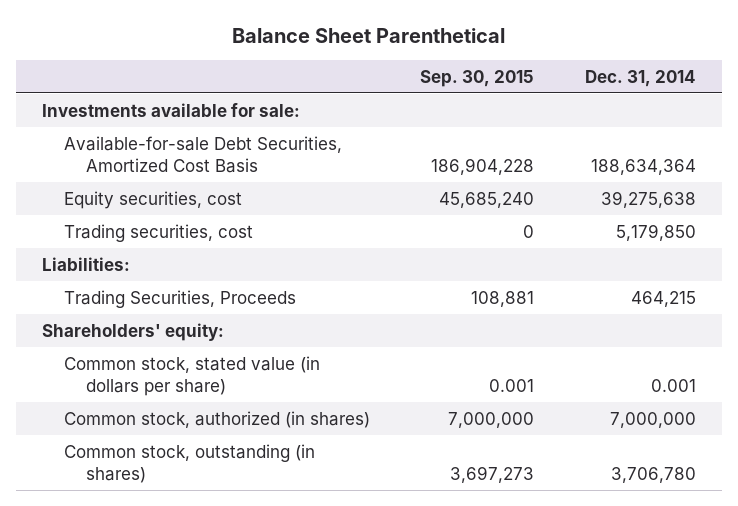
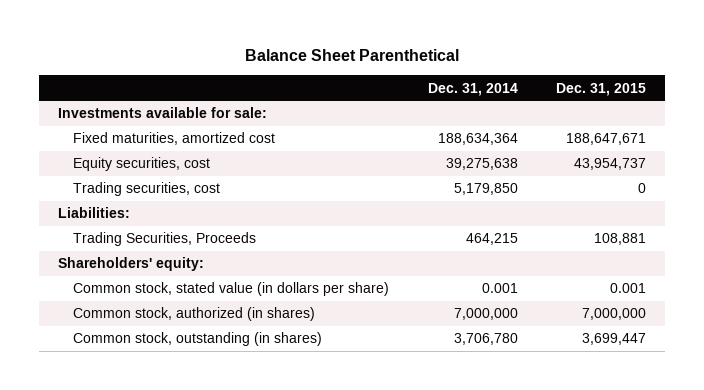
[420,69,535,87] Sep. 30, 2015 -> none
none -> [555,82,646,96] Dec. 31, 2015
[63,135,342,174] Available-for-sale Debt Securities, Amortized Cost Basis -> [73,132,276,146] Fixed maturities, amortized cost

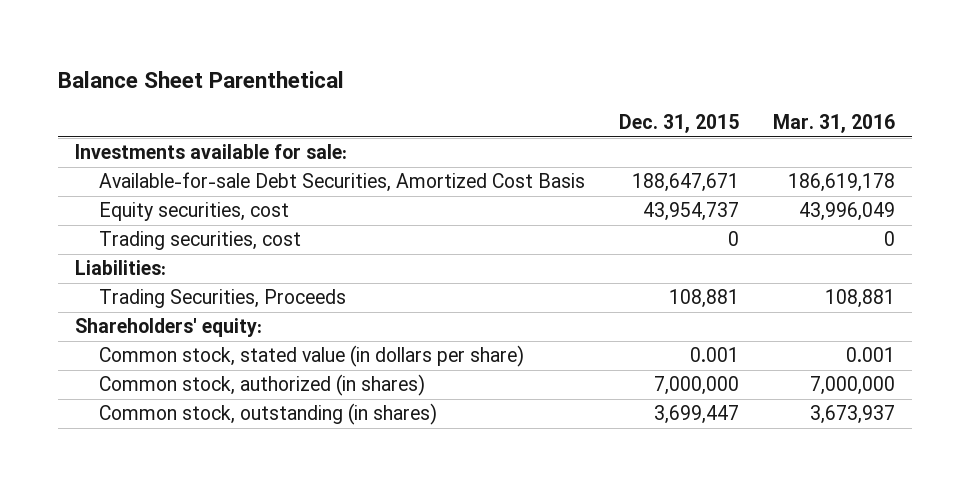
[427,82,518,96] Dec. 31, 2014 -> none
none -> [772,114,895,134] Mar. 31, 2016
[73,132,276,146] Fixed maturities, amortized cost -> [99,172,586,193] Available-for-sale Debt Securities, Amortized Cost Basis

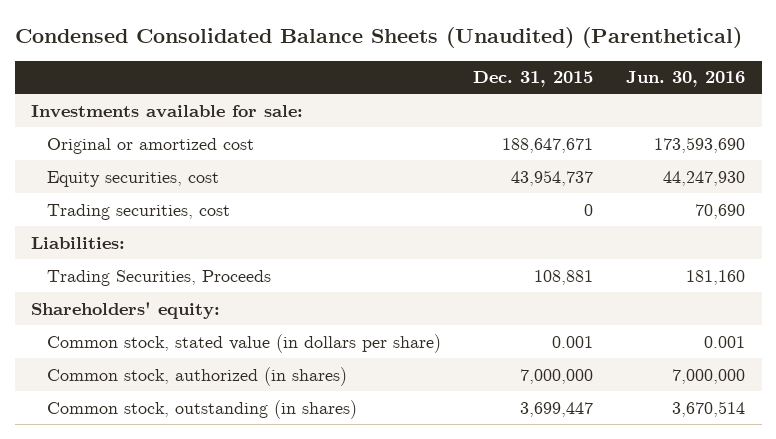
[58,71,345,89] Balance Sheet Parenthetical -> [14,26,742,48] Condensed Consolidated Balance Sheets (Unaudited) (Parenthetical)
[772,114,895,134] Mar. 31, 2016 -> none
none -> [626,71,746,88] Jun. 30, 2016
[99,172,586,193] Available-for-sale Debt Securities, Amortized Cost Basis -> [46,137,254,154] Original or amortized cost

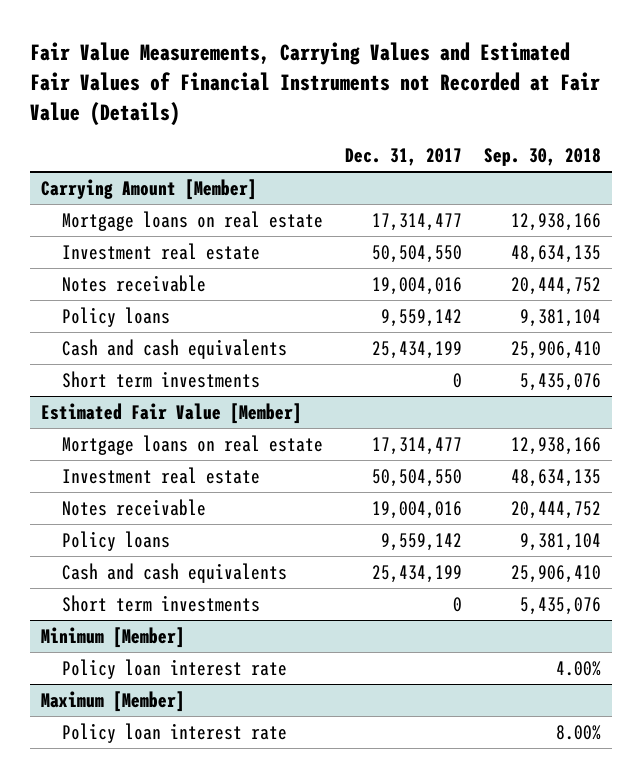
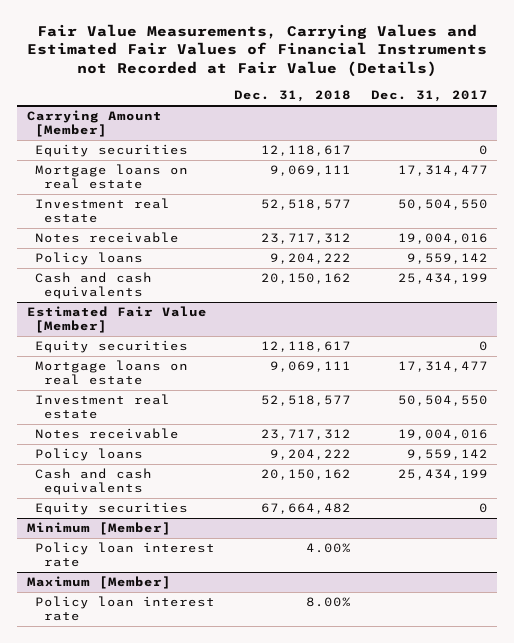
[484,147,602,166] Sep. 30, 2018 -> none
none -> [234,90,352,103] Dec. 31, 2018
none -> [35,144,189,158] Equity securities
[62,370,261,388] Short term investments -> none
none -> [35,340,189,354] Equity securities
[62,594,261,612] Short term investments -> none
none -> [35,502,189,516] Equity securities

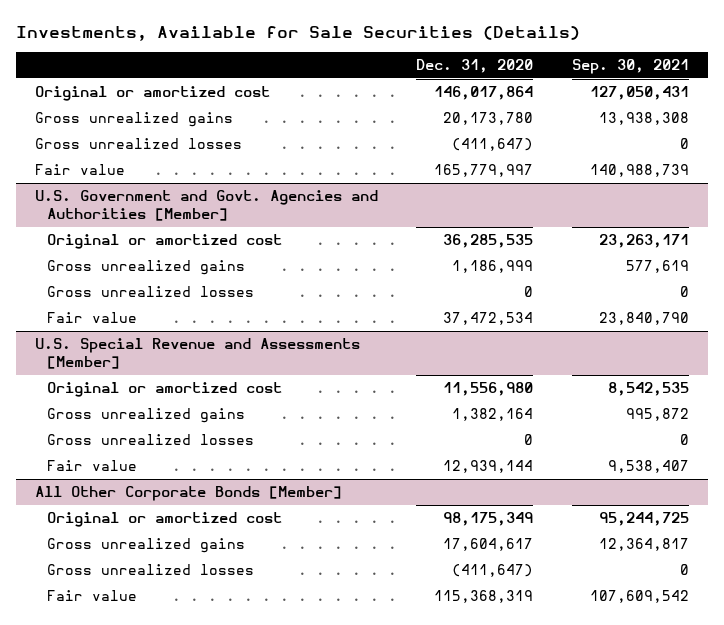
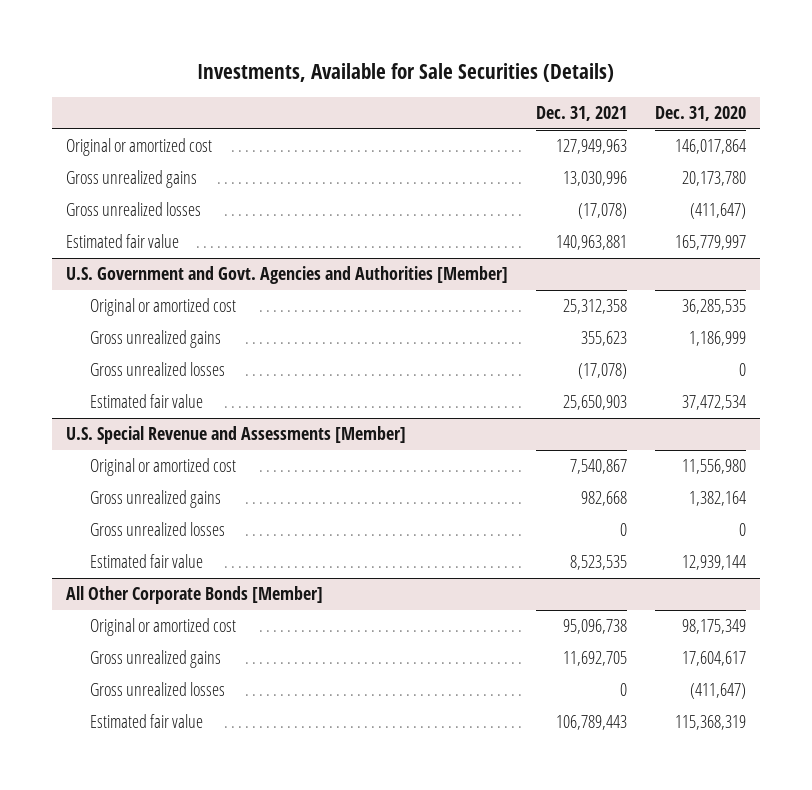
[571,59,689,75] Sep. 30, 2021 -> none
none -> [536,106,628,122] Dec. 31, 2021
[35,164,126,176] Fair value -> [65,234,179,249] Estimated fair value
[46,312,137,324] Fair value -> [90,394,204,409] Estimated fair value
[46,460,137,472] Fair value -> [90,554,204,569] Estimated fair value
[46,590,137,602] Fair value -> [90,714,204,729] Estimated fair value

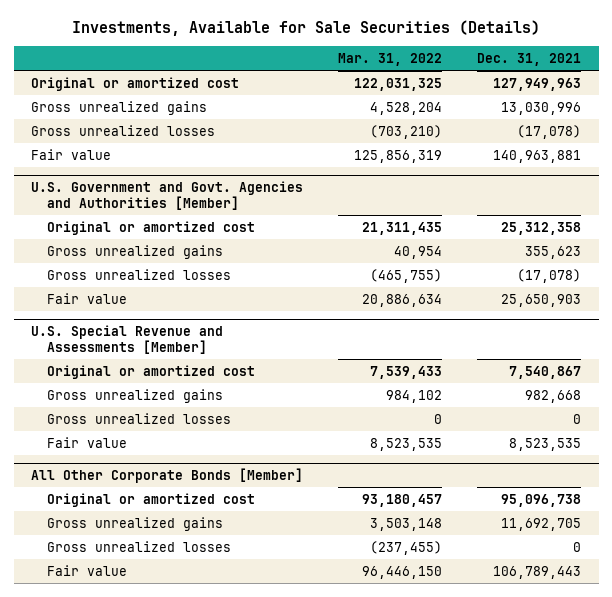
[655,106,747,122] Dec. 31, 2020 -> none
none -> [338,53,443,67] Mar. 31, 2022
[65,234,179,249] Estimated fair value -> [31,148,112,160] Fair value
[90,394,204,409] Estimated fair value -> [47,292,128,304] Fair value
[90,554,204,569] Estimated fair value -> [47,436,128,448] Fair value
[90,714,204,729] Estimated fair value -> [47,564,128,576] Fair value

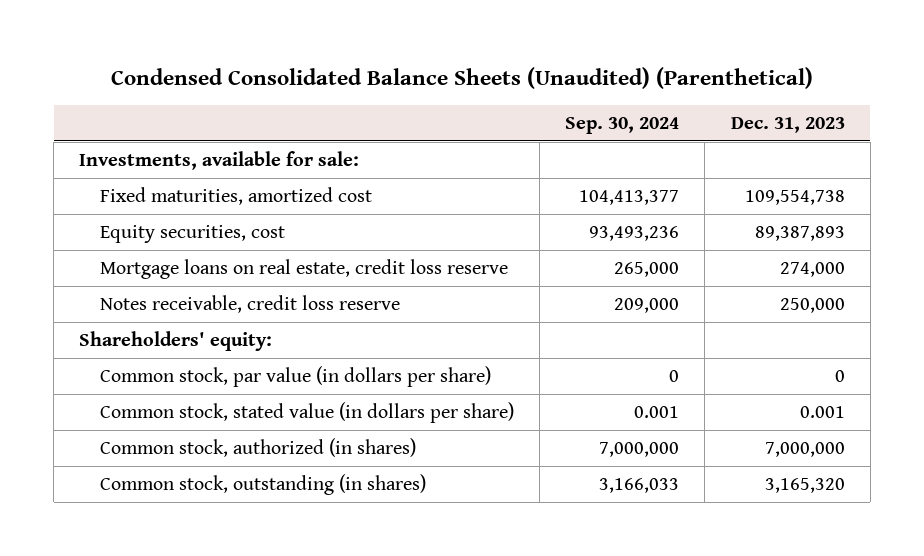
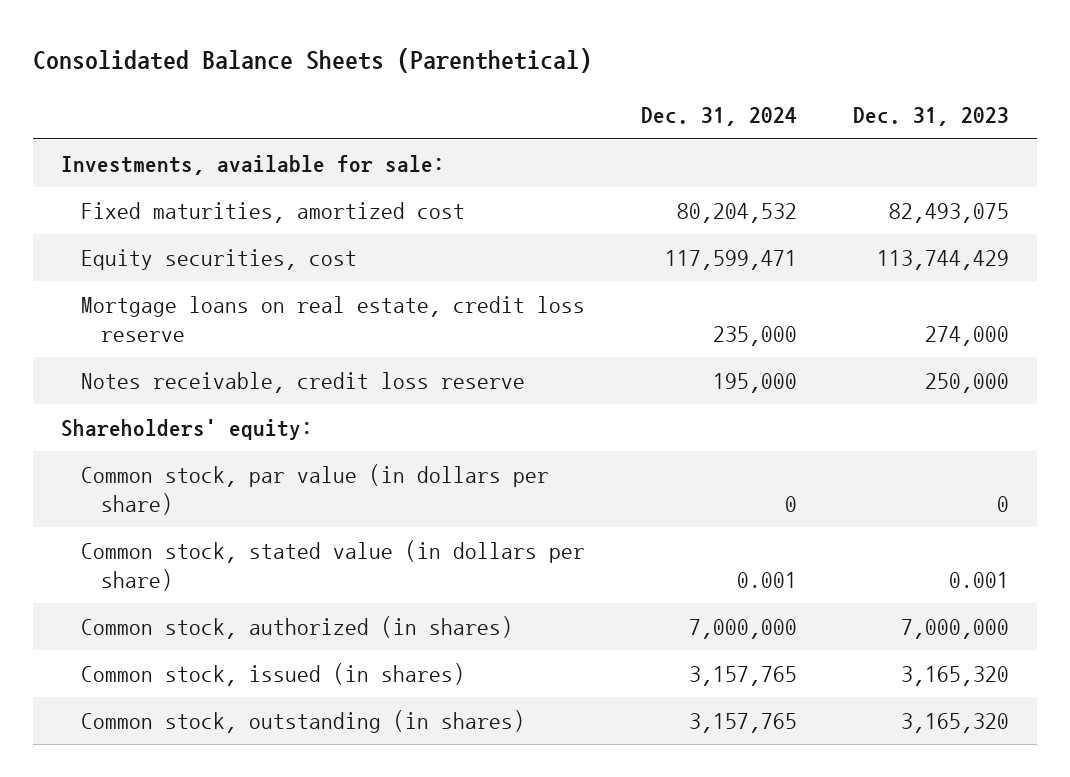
[110,66,813,89] Condensed Consolidated Balance Sheets (Unaudited) (Parenthetical) -> [33,48,593,74] Consolidated Balance Sheets (Parenthetical)
[565,116,680,134] Sep. 30, 2024 -> none
none -> [640,107,797,127] Dec. 31, 2024
[744,190,845,206] 109,554,738 -> [889,202,1010,223] 82,493,075
[754,226,845,242] 89,387,893 -> [877,249,1010,270] 113,744,429
none -> [80,662,465,686] Common stock, issued (in shares)

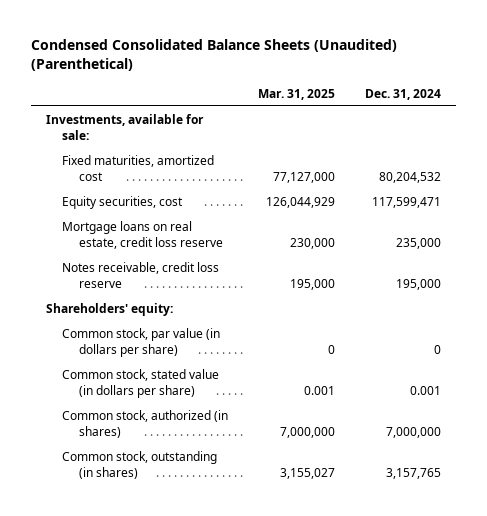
[33,48,593,74] Consolidated Balance Sheets (Parenthetical) -> [30,38,397,71] Condensed Consolidated Balance Sheets (Unaudited) (Parenthetical)
[853,107,1010,127] Dec. 31, 2023 -> none
none -> [258,88,336,100] Mar. 31, 2025
[80,662,465,686] Common stock, issued (in shares) -> none

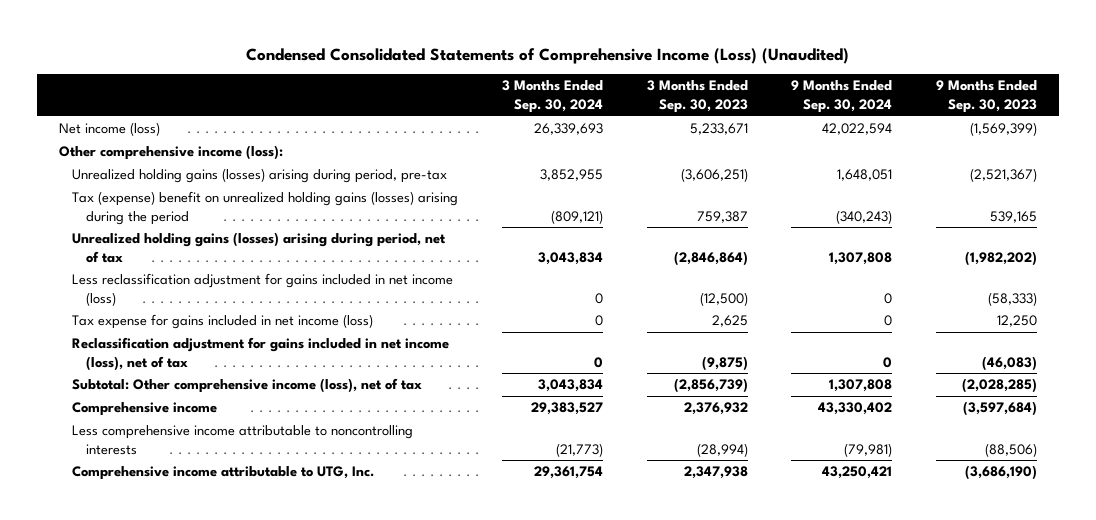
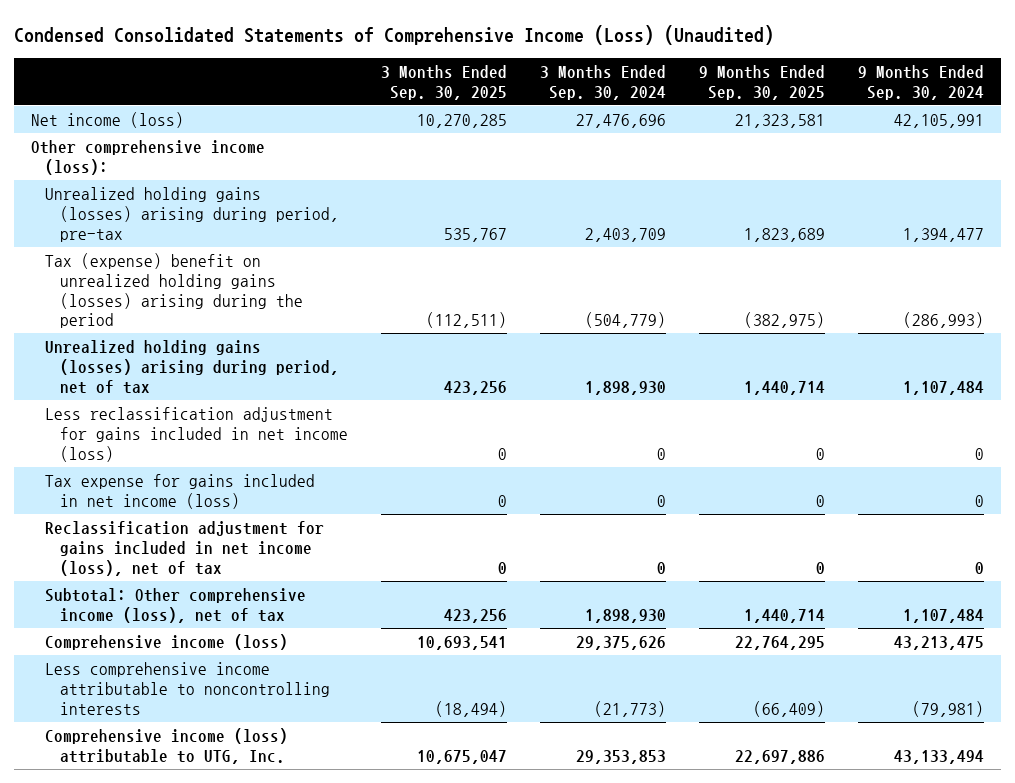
[646,80,748,114] 3 Months Ended Sep. 30, 2023 -> none
[936,80,1038,114] 9 Months Ended Sep. 30, 2023 -> none
none -> [380,64,507,100] 3 Months Ended Sep. 30, 2025
none -> [699,64,826,100] 9 Months Ended Sep. 30, 2025
[533,123,603,136] 26,339,693 -> [576,113,667,128] 27,476,696
[822,123,893,136] 42,022,594 -> [894,113,985,128] 42,105,991
[539,169,603,182] 3,852,955 -> [585,227,667,242] 2,403,709
[837,169,893,182] 1,648,051 -> [903,227,985,242] 1,394,477
[550,209,603,224] (809,121) -> [585,312,667,329] (504,779)
[836,209,893,224] (340,243) -> [903,312,985,329] (286,993)
[537,251,603,265] 3,043,834 -> [585,380,667,395] 1,898,930
[829,251,893,265] 1,307,808 -> [903,380,985,395] 1,107,484
[537,379,603,393] 3,043,834 -> [585,608,667,623] 1,898,930
[829,379,893,393] 1,307,808 -> [903,608,985,623] 1,107,484
[72,402,218,417] Comprehensive income -> [45,633,289,650] Comprehensive income (loss)
[530,402,603,416] 29,383,527 -> [576,635,667,650] 29,375,626
[818,402,893,416] 43,330,402 -> [894,635,985,650] 43,213,475
[72,466,375,481] Comprehensive income attributable to UTG, Inc. -> [45,727,289,764] Comprehensive income (loss) attributable to UTG, Inc.
[533,466,603,480] 29,361,754 -> [576,749,667,764] 29,353,853
[822,466,893,480] 43,250,421 -> [894,749,985,764] 43,133,494

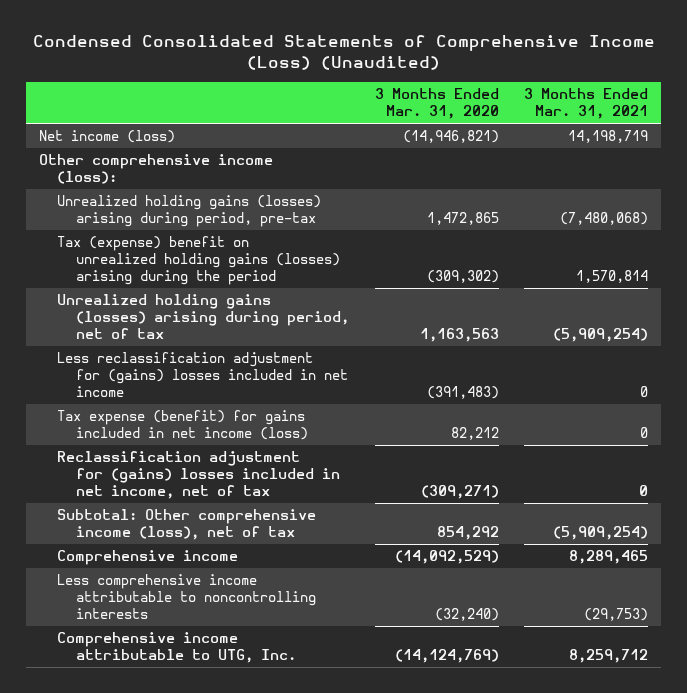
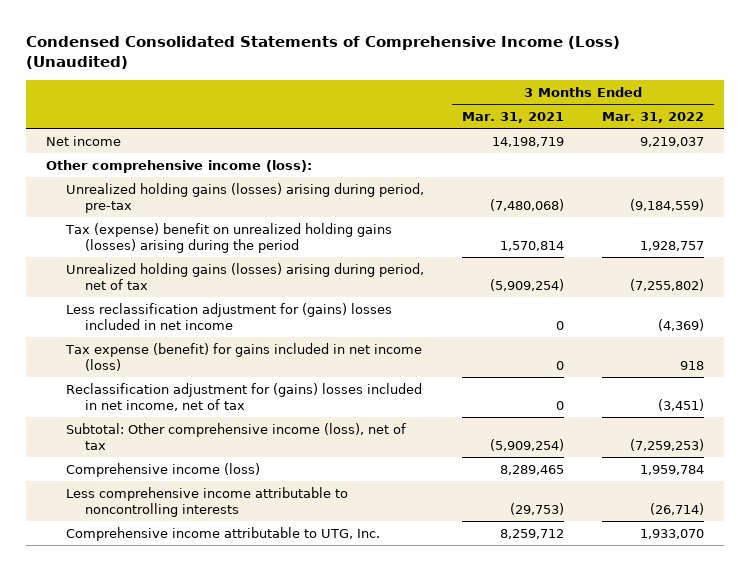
[374,88,499,120] 3 Months Ended Mar. 31, 2020 -> none
none -> [602,112,705,124] Mar. 31, 2022
[38,130,175,144] Net income (loss) -> [45,135,121,146] Net income
[57,550,239,566] Comprehensive income -> [65,462,260,477] Comprehensive income (loss)

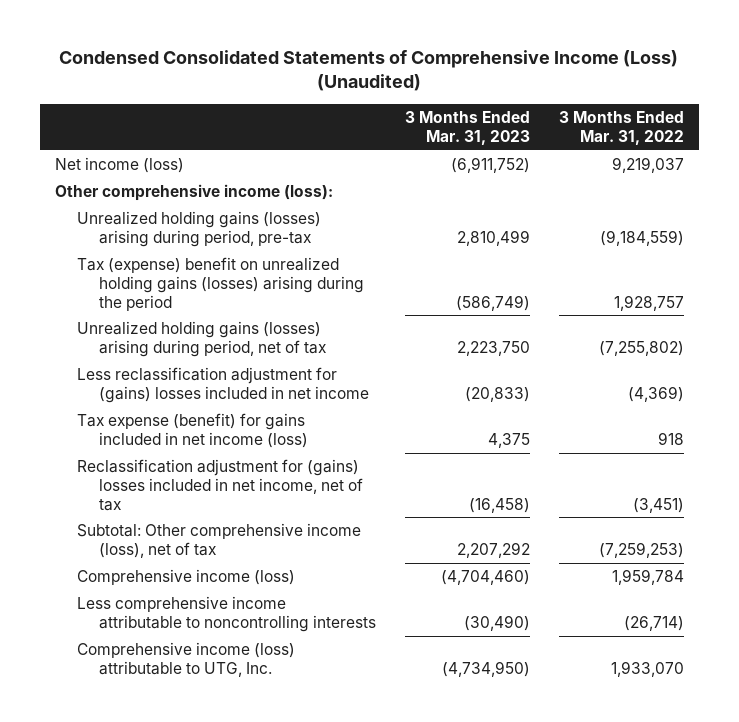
[461,112,564,124] Mar. 31, 2021 -> none
none -> [404,111,530,145] 3 Months Ended Mar. 31, 2023
[45,135,121,146] Net income -> [54,157,184,174] Net income (loss)
[65,526,380,541] Comprehensive income attributable to UTG, Inc. -> [76,642,295,677] Comprehensive income (loss) attributable to UTG, Inc.

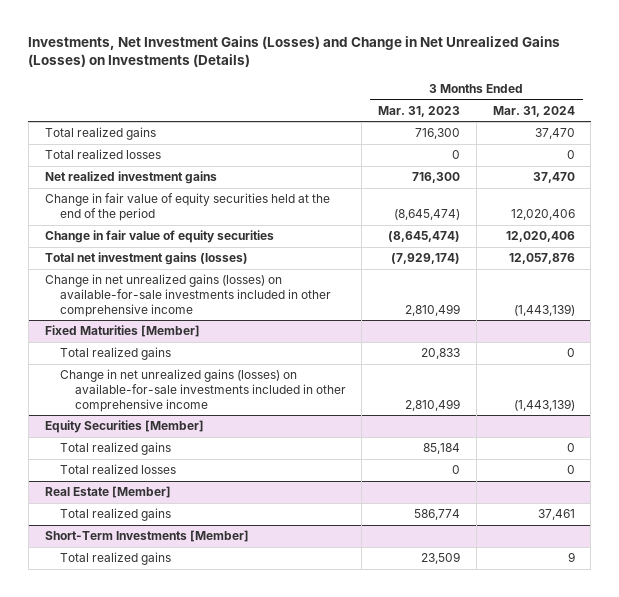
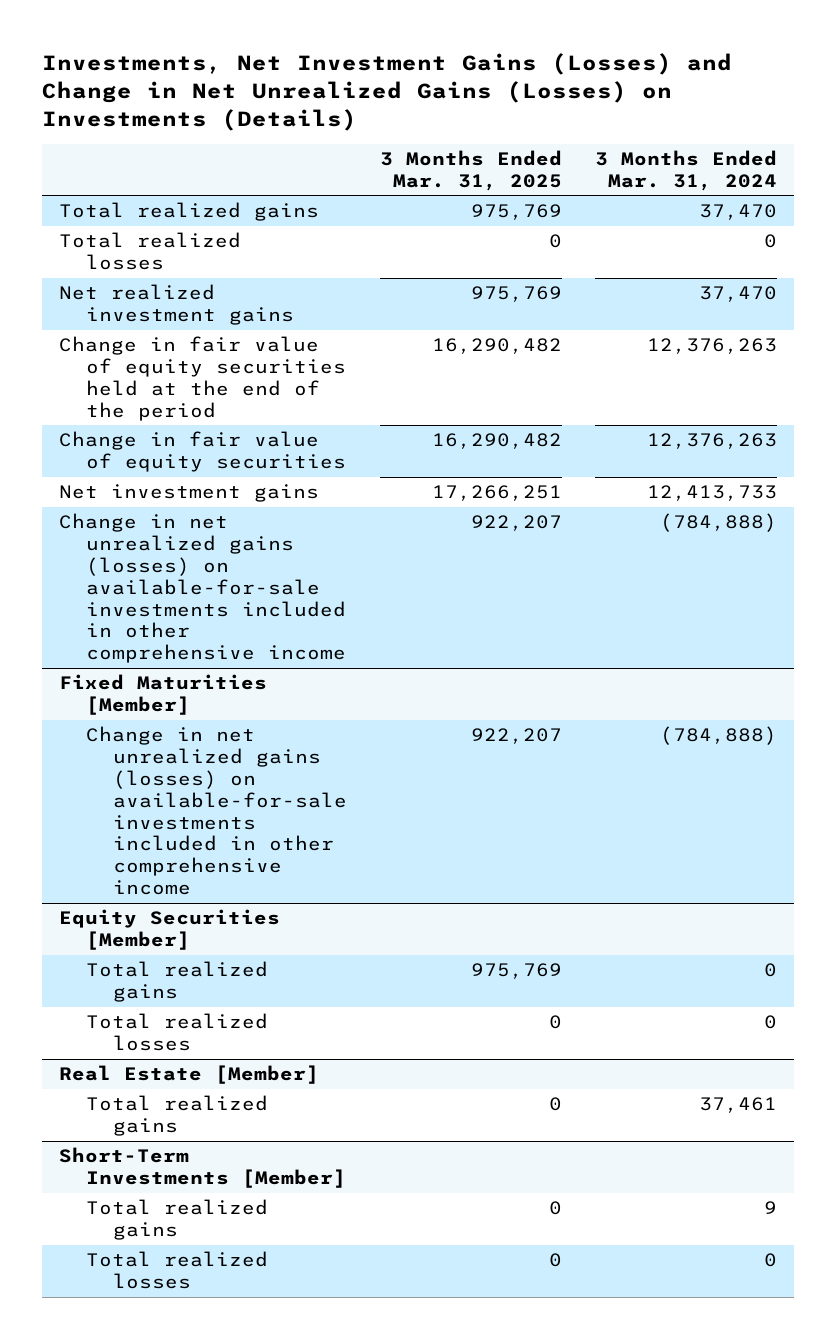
[378,105,461,117] Mar. 31, 2023 -> none
none -> [379,149,562,191] 3 Months Ended Mar. 31, 2025
[510,209,575,221] 12,020,406 -> [647,338,778,355] 12,376,263
[505,231,575,243] 12,020,406 -> [647,433,778,450] 12,376,263
[44,252,248,266] Total net investment gains (losses) -> [58,484,319,503] Net investment gains
[508,253,575,265] 12,057,876 -> [647,485,778,502] 12,413,733
[513,303,575,316] (1,443,139) -> [660,513,778,533] (784,888)
[59,347,171,361] Total realized gains -> none
[513,398,575,411] (1,443,139) -> [660,726,778,746] (784,888)
none -> [85,1251,268,1289] Total realized losses

